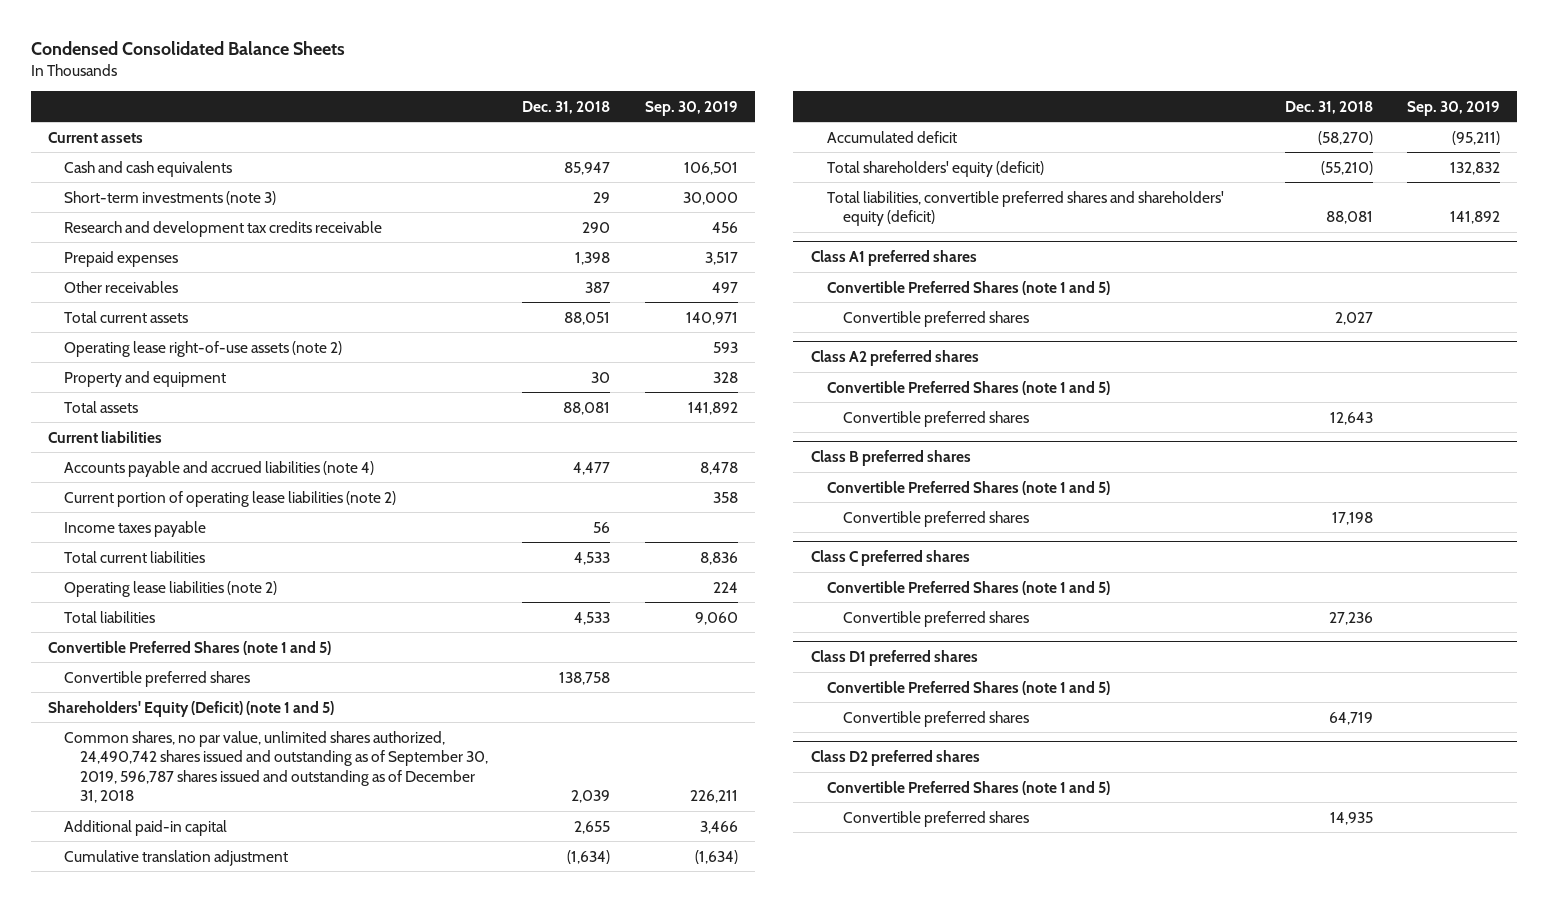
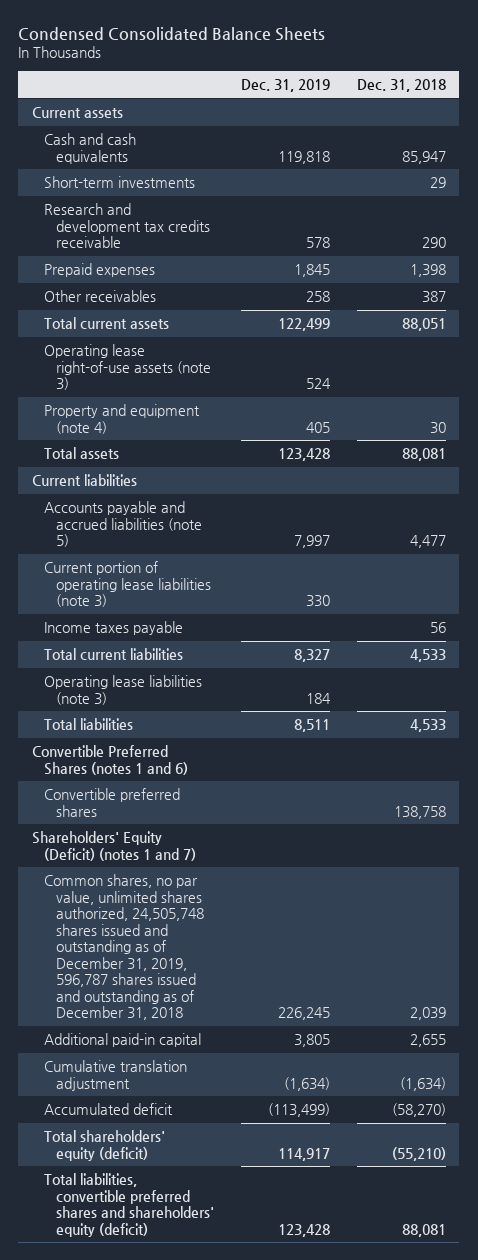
[644,100,738,116] Sep. 30, 2019 -> none
none -> [241,79,331,93] Dec. 31, 2019
[63,190,276,205] Short-term investments (note 3) -> [43,176,195,189] Short-term investments
[63,340,342,357] Operating lease right-of-use assets (note 2) -> [43,344,212,391] Operating lease right-of-use assets (note 3)
[63,370,226,387] Property and equipment -> [43,404,200,434] Property and equipment (note 4)
[63,460,374,477] Accounts payable and accrued liabilities (note 4) -> [43,501,203,548] Accounts payable and accrued liabilities (note 5)
[63,490,396,507] Current portion of operating lease liabilities (note 2) -> [43,561,212,608] Current portion of operating lease liabilities (note 3)
[63,580,277,597] Operating lease liabilities (note 2) -> [43,675,202,705] Operating lease liabilities (note 3)
[47,640,331,655] Convertible Preferred Shares (note 1 and 5) -> [31,745,188,775] Convertible Preferred Shares (notes 1 and 6)
[47,700,334,717] Shareholders' Equity (Deficit) (note 1 and 5) -> [31,831,196,861] Shareholders' Equity (Deficit) (notes 1 and 7)
[63,730,488,804] Common shares, no par value, unlimited shares authorized, 24,490,742 shares issued and outstanding as of September 30, 2019, 596,787 shares issued and outstanding as of December 31, 2018 -> [43,874,205,1021] Common shares, no par value, unlimited shares authorized, 24,505,748 shares issued and outstanding as of December 31, 2019, 596,787 shares issued and outstanding as of December 31, 2018
[810,250,977,267] Class A1 preferred shares -> none
[826,280,1110,295] Convertible Preferred Shares (note 1 and 5) -> none
[842,310,1029,327] Convertible preferred shares -> none
[810,350,979,367] Class A2 preferred shares -> none
[826,380,1110,395] Convertible Preferred Shares (note 1 and 5) -> none
[842,410,1029,427] Convertible preferred shares -> none
[810,450,971,467] Class B preferred shares -> none
[826,480,1110,495] Convertible Preferred Shares (note 1 and 5) -> none
[842,510,1029,527] Convertible preferred shares -> none
[810,550,970,567] Class C preferred shares -> none
[826,580,1110,595] Convertible Preferred Shares (note 1 and 5) -> none
[842,610,1029,627] Convertible preferred shares -> none
[810,650,978,667] Class D1 preferred shares -> none
[826,680,1110,695] Convertible Preferred Shares (note 1 and 5) -> none
[842,710,1029,727] Convertible preferred shares -> none
[810,750,980,767] Class D2 preferred shares -> none
[826,780,1110,795] Convertible Preferred Shares (note 1 and 5) -> none
[842,810,1029,827] Convertible preferred shares -> none

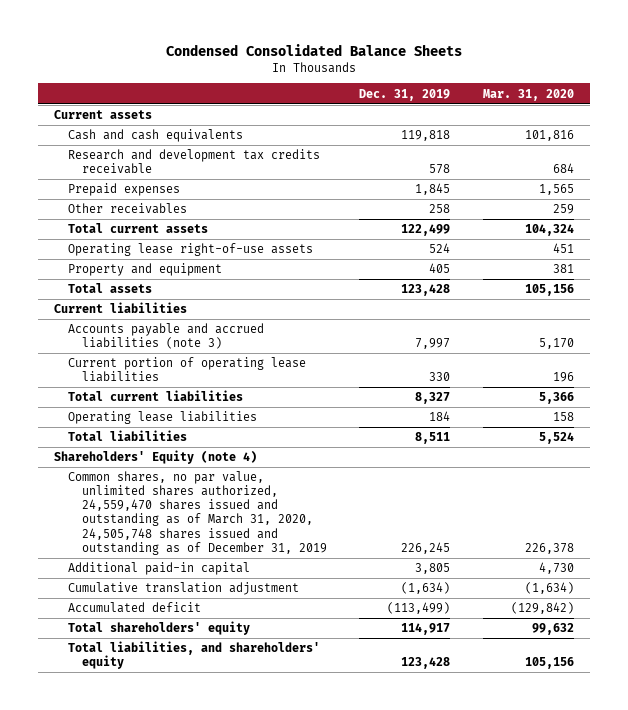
[356,79,446,93] Dec. 31, 2018 -> none
none -> [482,88,574,101] Mar. 31, 2020
[43,176,195,189] Short-term investments -> none
[43,344,212,391] Operating lease right-of-use assets (note 3) -> [67,243,313,257] Operating lease right-of-use assets
[43,404,200,434] Property and equipment (note 4) -> [67,263,222,277] Property and equipment
[43,621,183,636] Income taxes payable -> none
[43,501,203,548] Accounts payable and accrued liabilities (note 5) -> [67,323,264,350] Accounts payable and accrued liabilities (note 3)
[43,561,212,608] Current portion of operating lease liabilities (note 3) -> [67,357,306,383] Current portion of operating lease liabilities
[43,675,202,705] Operating lease liabilities (note 3) -> [67,411,257,425] Operating lease liabilities
[31,745,188,775] Convertible Preferred Shares (notes 1 and 6) -> none
[43,788,180,817] Convertible preferred shares -> none
[31,831,196,861] Shareholders' Equity (Deficit) (notes 1 and 7) -> [53,450,257,465] Shareholders' Equity (note 4)
[43,874,205,1021] Common shares, no par value, unlimited shares authorized, 24,505,748 shares issued and outstanding as of December 31, 2019, 596,787 shares issued and outstanding as of December 31, 2018 -> [67,471,327,555] Common shares, no par value, unlimited shares authorized, 24,559,470 shares issued and outstanding as of March 31, 2020, 24,505,748 shares issued and outstanding as of December 31, 2019
[43,1130,165,1161] Total shareholders' equity (deficit) -> [67,621,250,636] Total shareholders' equity
[43,1173,215,1237] Total liabilities, convertible preferred shares and shareholders' equity (deficit) -> [67,641,320,670] Total liabilities, and shareholders' equity

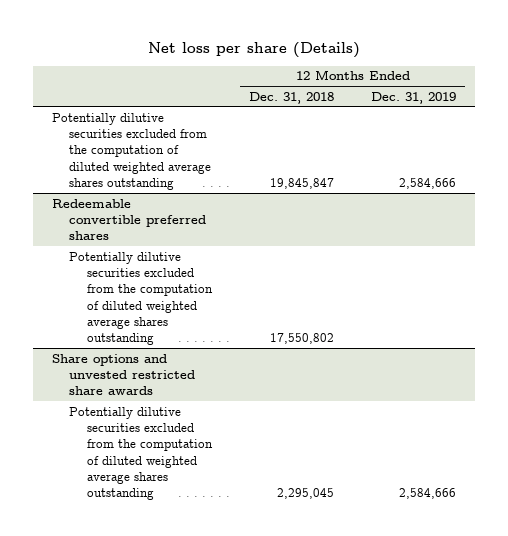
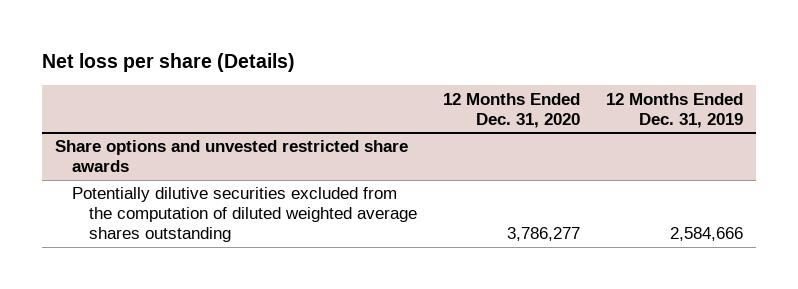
[248,91,334,104] Dec. 31, 2018 -> none
none -> [443,92,581,128] 12 Months Ended Dec. 31, 2020
[51,112,212,190] Potentially dilutive securities excluded from the computation of diluted weighted average shares outstanding -> none
[51,198,207,241] Redeemable convertible preferred shares -> none
[69,251,213,346] Potentially dilutive securities excluded from the computation of diluted weighted average shares outstanding -> none

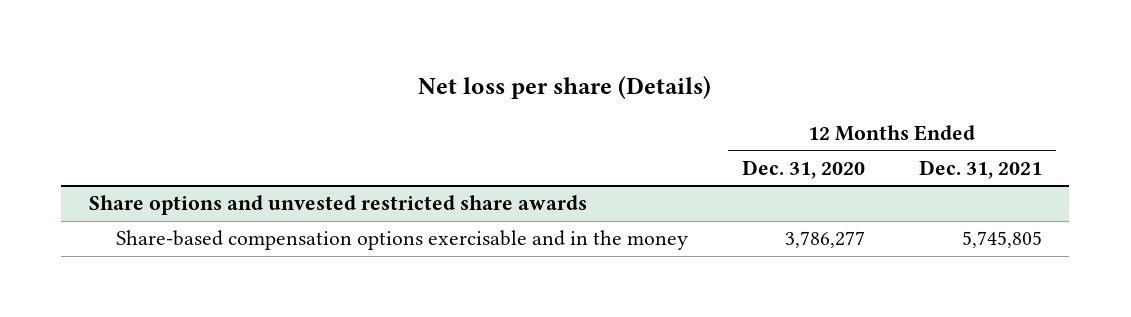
[605,92,743,128] 12 Months Ended Dec. 31, 2019 -> none
none -> [919,159,1043,179] Dec. 31, 2021
[72,187,418,243] Potentially dilutive securities excluded from the computation of diluted weighted average shares outstanding -> [115,230,688,251] Share-based compensation options exercisable and in the money

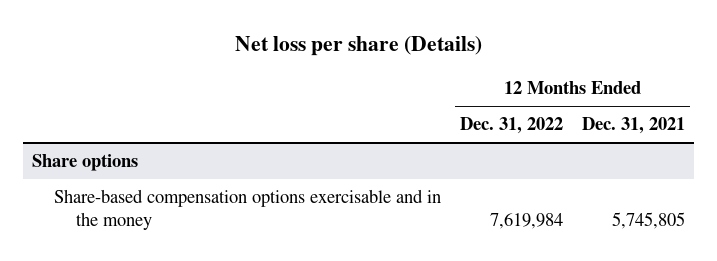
[741,159,865,179] Dec. 31, 2020 -> none
none -> [460,117,564,135] Dec. 31, 2022
[88,195,587,216] Share options and unvested restricted share awards -> [32,154,139,172] Share options

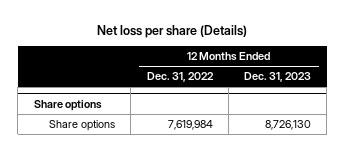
[581,117,685,135] Dec. 31, 2021 -> none
none -> [244,72,312,83] Dec. 31, 2023
[54,189,442,230] Share-based compensation options exercisable and in the money -> [49,120,116,132] Share options

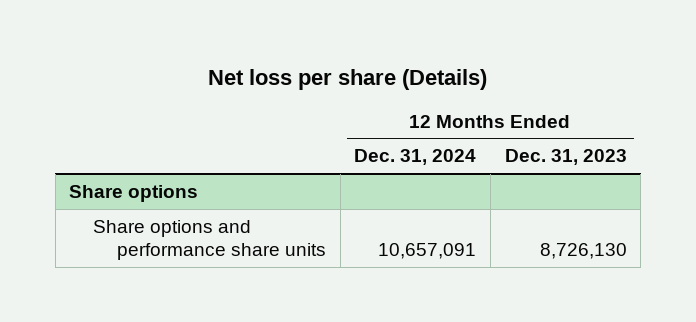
[146,72,214,83] Dec. 31, 2022 -> none
none -> [354,149,477,166] Dec. 31, 2024
[49,120,116,132] Share options -> [93,219,326,261] Share options and performance share units

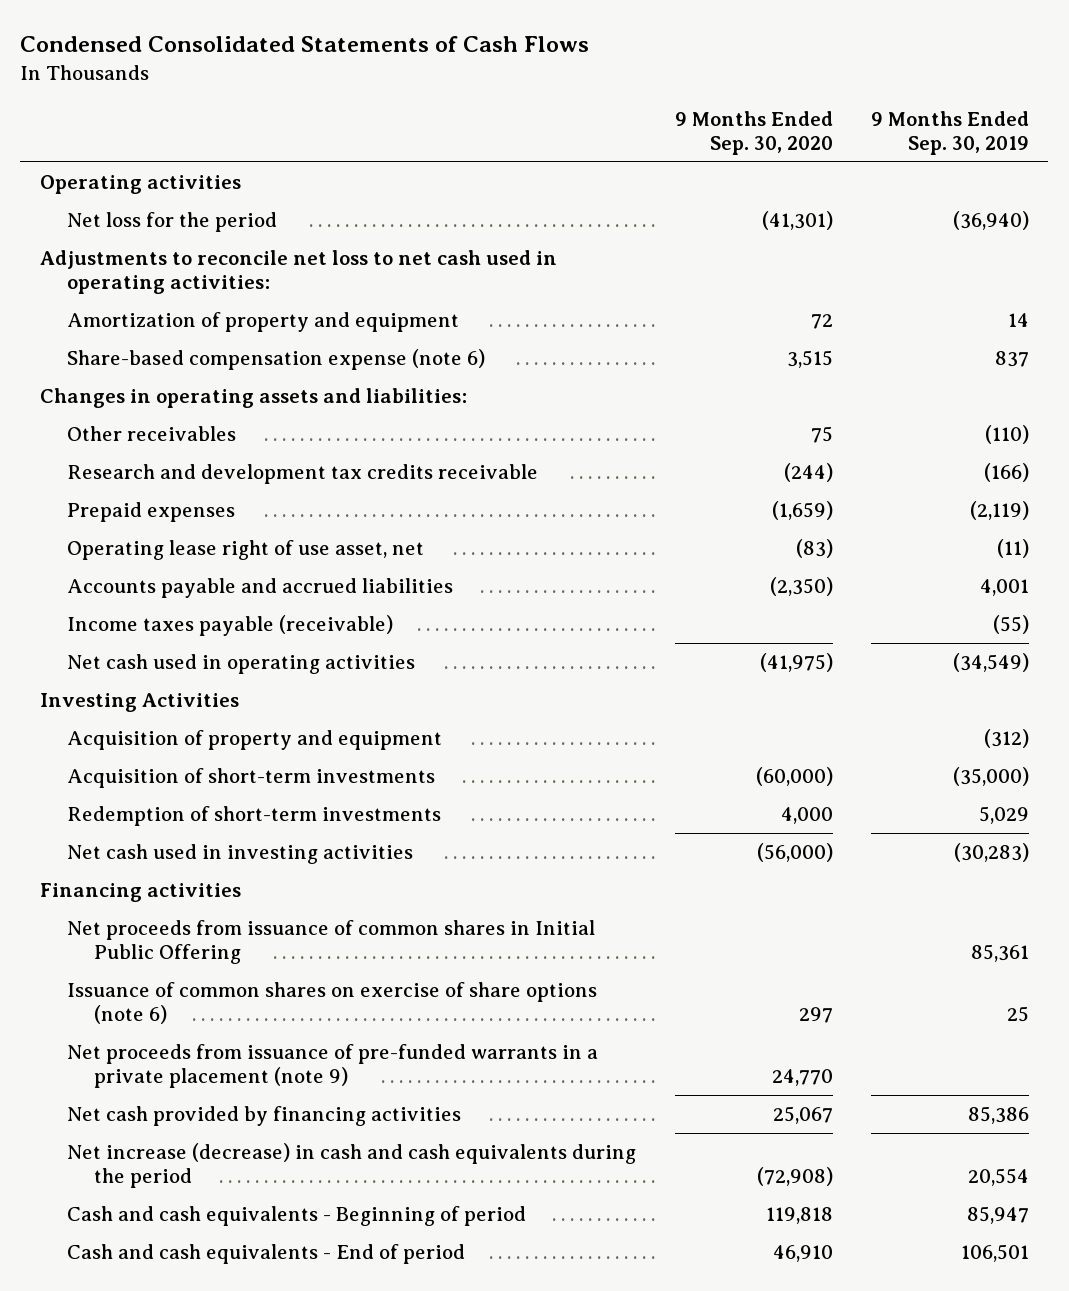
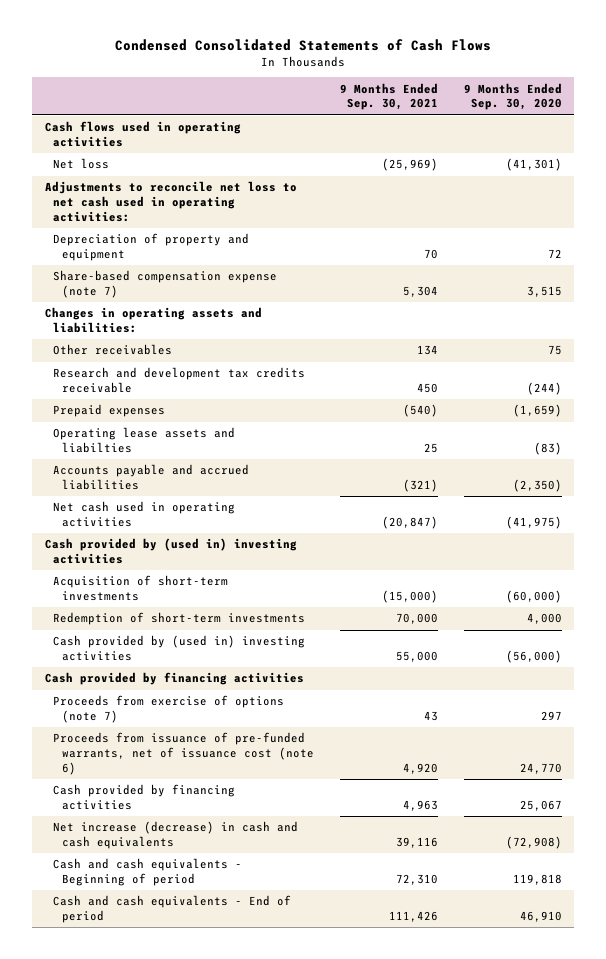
[871,111,1030,155] 9 Months Ended Sep. 30, 2019 -> none
none -> [339,82,438,111] 9 Months Ended Sep. 30, 2021
[39,175,241,195] Operating activities -> [44,121,241,148] Cash flows used in operating activities
[67,212,278,233] Net loss for the period -> [53,158,110,170] Net loss
[67,312,460,333] Amortization of property and equipment -> [53,233,250,262] Depreciation of property and equipment
[67,349,486,371] Share-based compensation expense (note 6) -> [53,270,278,299] Share-based compensation expense (note 7)
[67,540,425,561] Operating lease right of use asset, net -> [53,427,236,454] Operating lease assets and liabilties
[67,615,394,637] Income taxes payable (receivable) -> none
[67,730,443,751] Acquisition of property and equipment -> none
[39,693,239,713] Investing Activities -> [44,538,297,565] Cash provided by (used in) investing activities
[67,920,596,964] Net proceeds from issuance of common shares in Initial Public Offering -> none
[67,844,414,865] Net cash used in investing activities -> [53,635,306,662] Cash provided by (used in) investing activities
[39,883,241,903] Financing activities -> [44,672,304,686] Cash provided by financing activities
[67,982,598,1024] Issuance of common shares on exercise of share options (note 6) -> [53,695,285,724] Proceeds from exercise of options (note 7)
[67,1044,599,1088] Net proceeds from issuance of pre-funded warrants in a private placement (note 9) -> [53,732,314,775] Proceeds from issuance of pre-funded warrants, net of issuance cost (note 6)
[67,1106,462,1127] Net cash provided by financing activities -> [53,784,236,811] Cash provided by financing activities
[67,1143,637,1188] Net increase (decrease) in cash and cash equivalents during the period -> [53,821,299,850] Net increase (decrease) in cash and cash equivalents

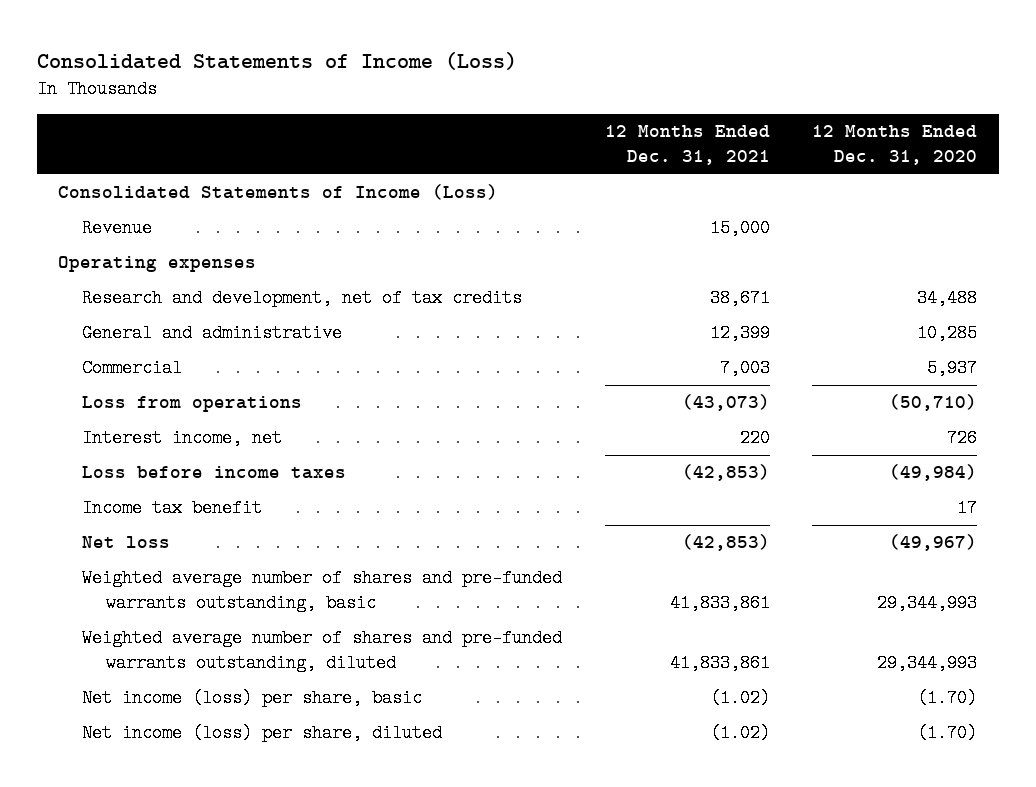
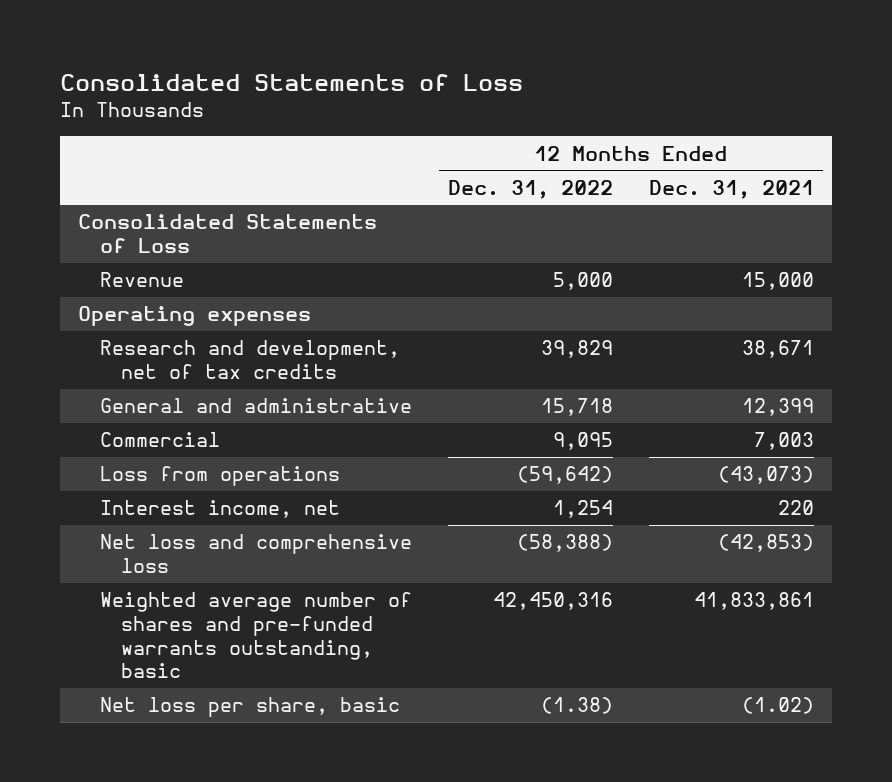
[37,51,518,70] Consolidated Statements of Income (Loss) -> [60,73,524,91] Consolidated Statements of Loss
[812,125,978,166] 12 Months Ended Dec. 31, 2020 -> none
none -> [447,179,613,199] Dec. 31, 2022
[58,184,499,201] Consolidated Statements of Income (Loss) -> [78,214,378,254] Consolidated Statements of Loss
[82,466,347,480] Loss before income taxes -> none
[82,499,263,518] Income tax benefit -> none
[82,536,171,549] Net loss -> [99,534,412,574] Net loss and comprehensive loss
[82,629,563,673] Weighted average number of shares and pre-funded warrants outstanding, diluted -> none
[82,724,443,743] Net income (loss) per share, diluted -> none
[82,689,423,708] Net income (loss) per share, basic -> [99,697,400,718] Net loss per share, basic

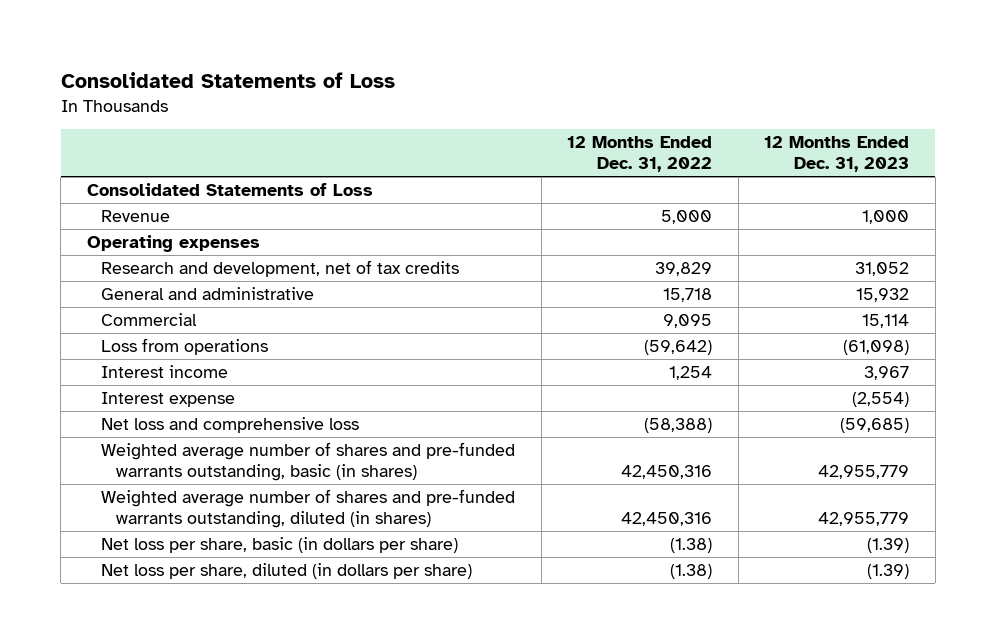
[648,179,814,199] Dec. 31, 2021 -> none
none -> [764,136,910,173] 12 Months Ended Dec. 31, 2023
[99,500,340,519] Interest income, net -> [101,364,229,378] Interest income
none -> [101,391,236,407] Interest expense
[99,592,412,679] Weighted average number of shares and pre-funded warrants outstanding, basic -> [101,441,516,482] Weighted average number of shares and pre-funded warrants outstanding, basic (in shares)
none -> [101,488,516,529] Weighted average number of shares and pre-funded warrants outstanding, diluted (in shares)
[99,697,400,718] Net loss per share, basic -> [101,536,459,553] Net loss per share, basic (in dollars per share)
none -> [101,562,473,579] Net loss per share, diluted (in dollars per share)

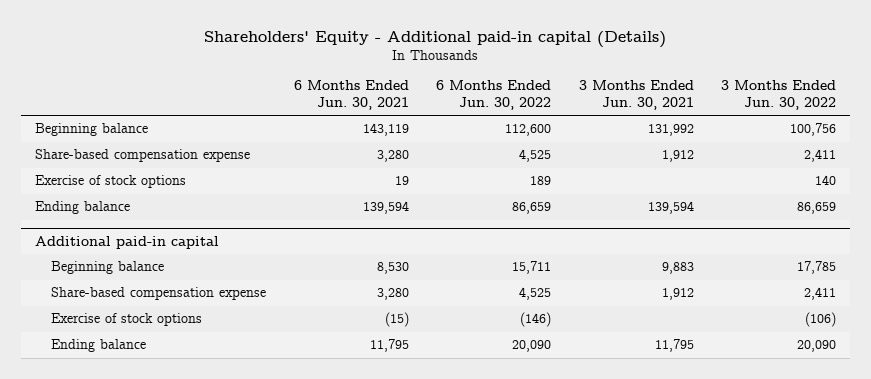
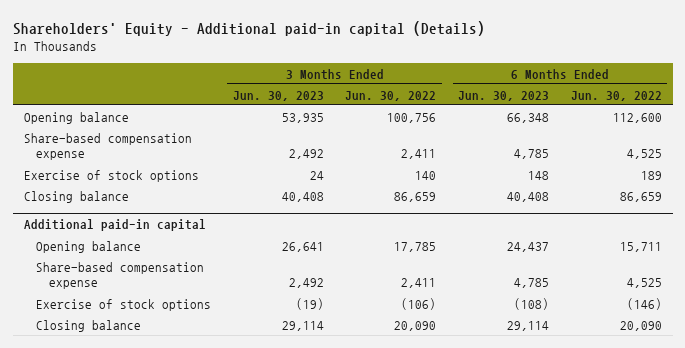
[293,80,409,111] 6 Months Ended Jun. 30, 2021 -> none
[578,80,694,111] 3 Months Ended Jun. 30, 2021 -> none
none -> [232,90,324,101] Jun. 30, 2023
none -> [458,90,550,101] Jun. 30, 2023
[34,123,148,137] Beginning balance -> [23,111,129,124] Opening balance
[34,201,130,215] Ending balance -> [23,190,129,203] Closing balance
[51,261,165,275] Beginning balance -> [36,240,142,253] Opening balance
[51,339,147,353] Ending balance -> [36,319,142,332] Closing balance

